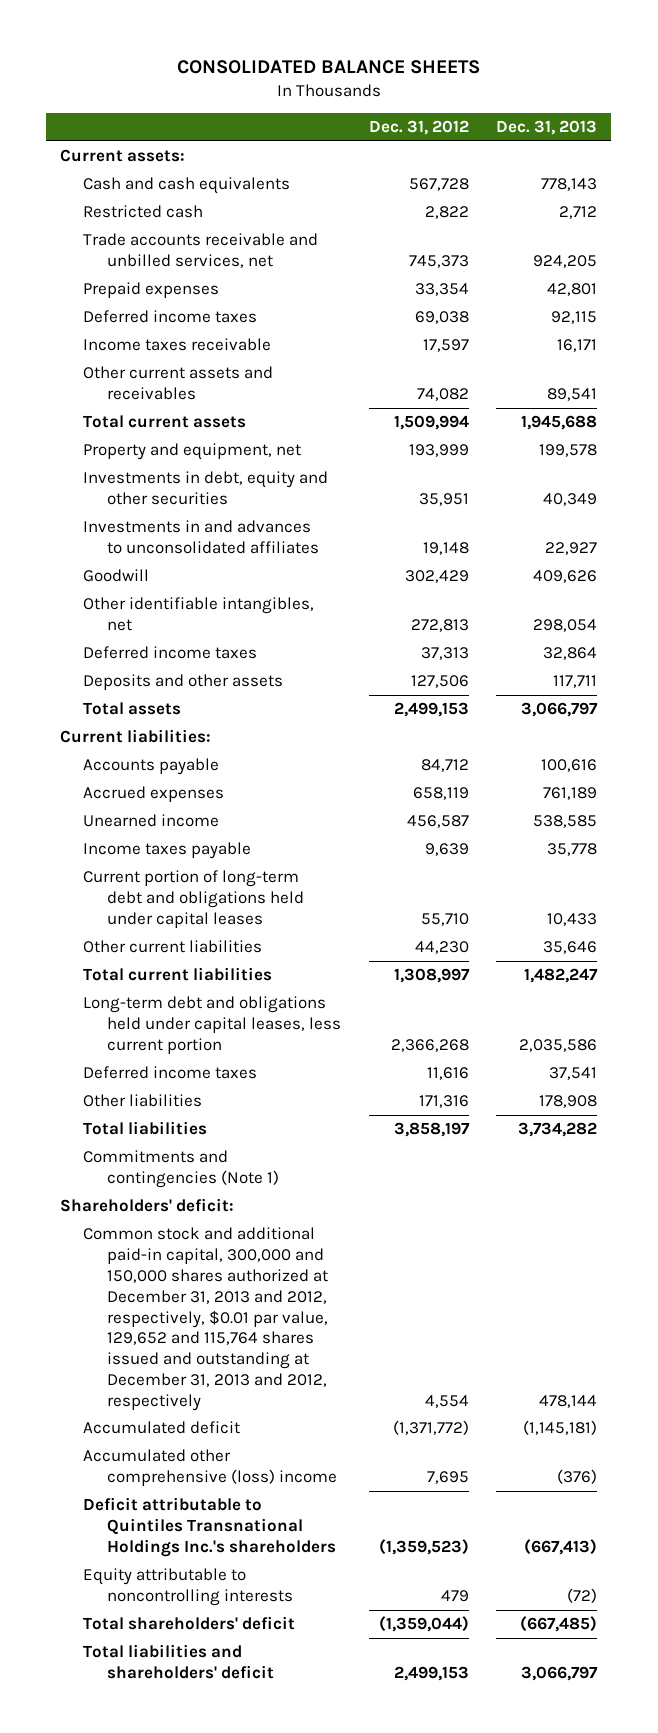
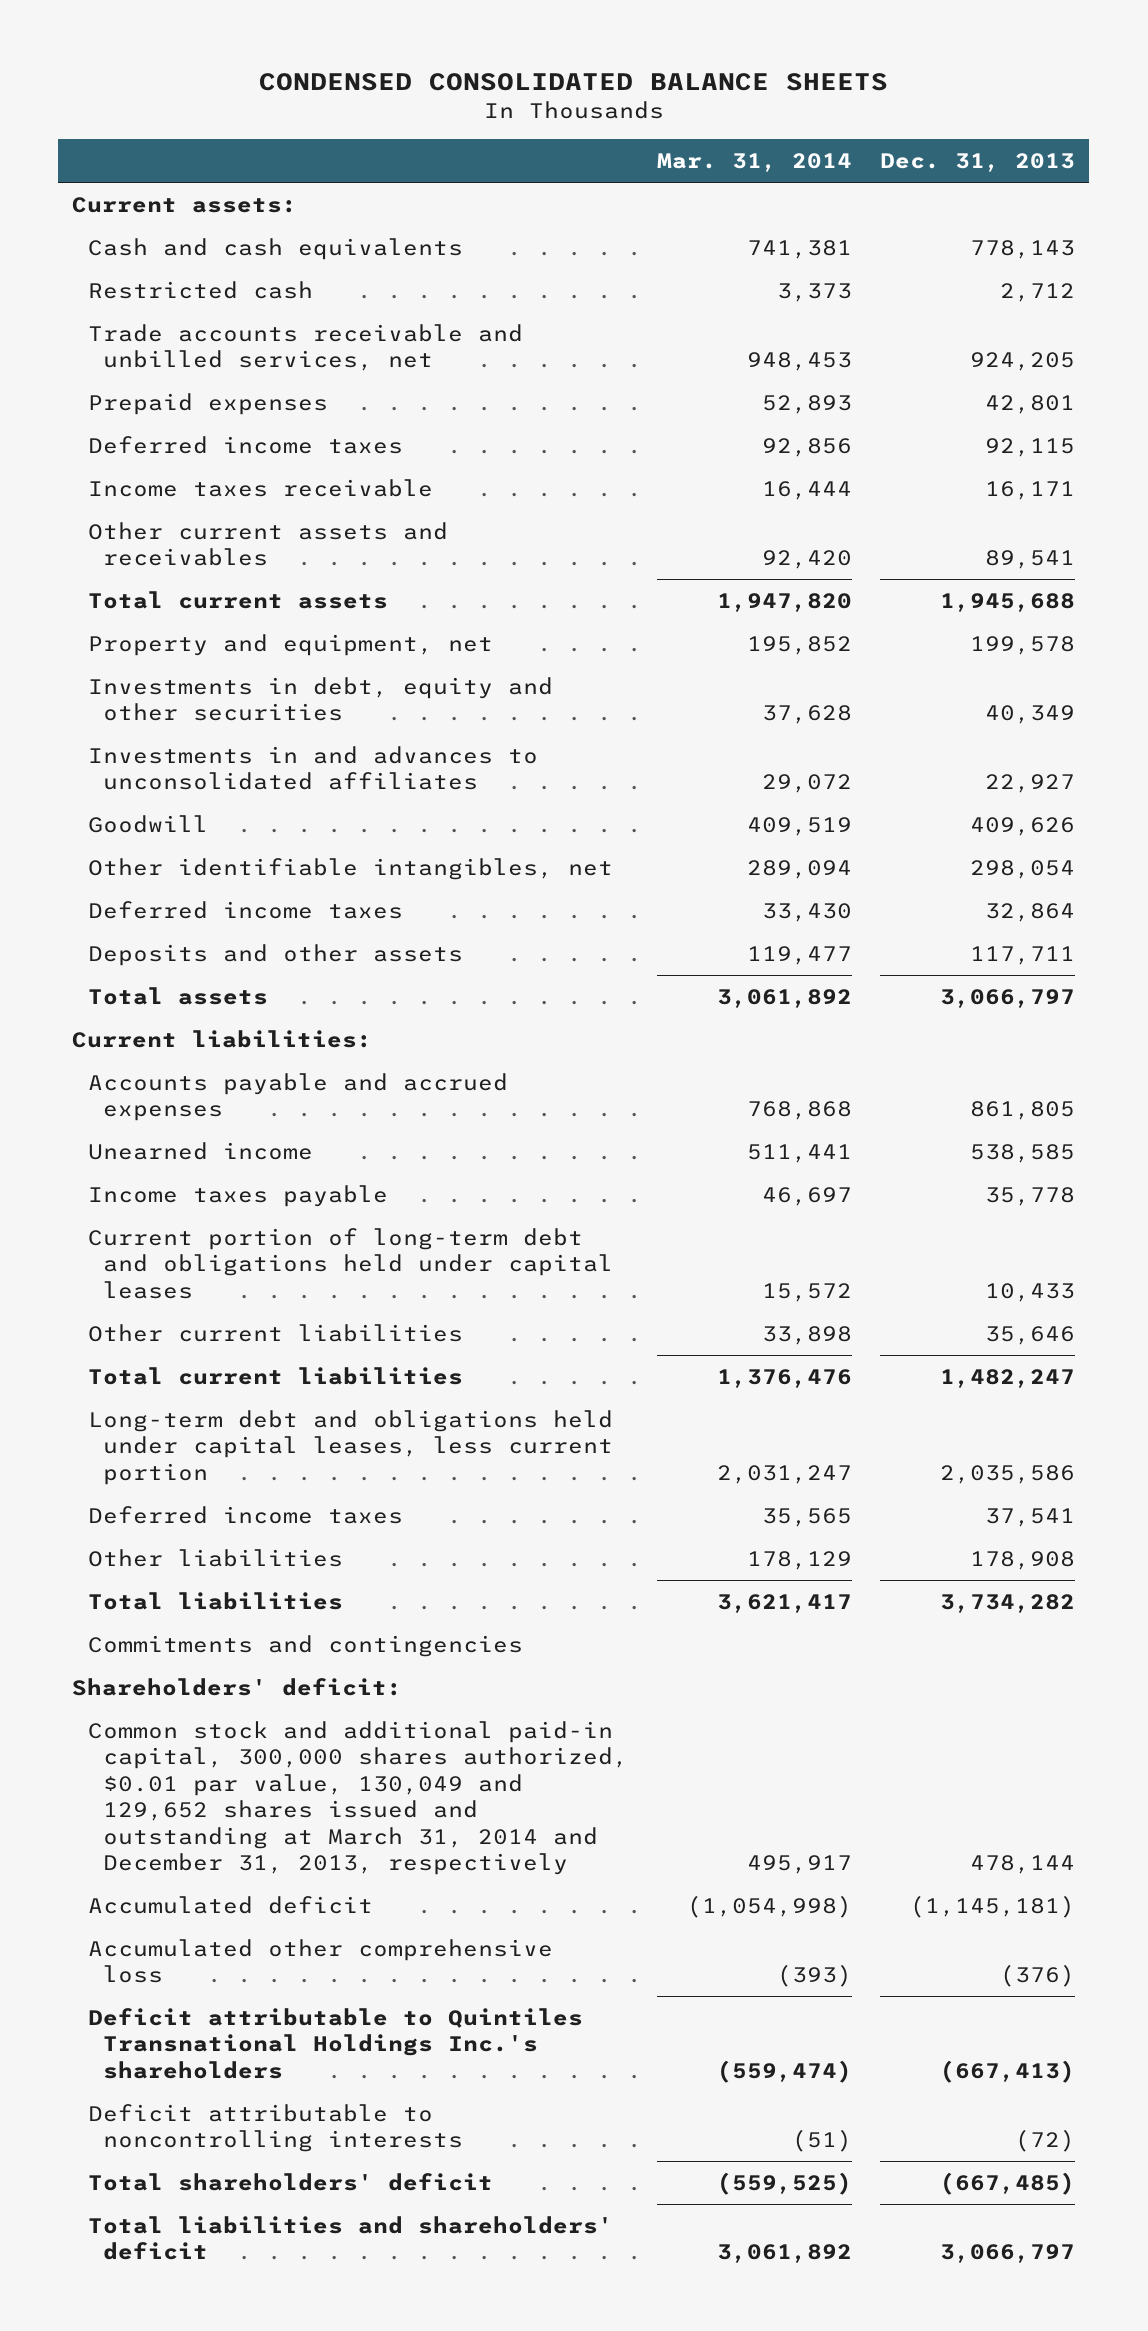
[176,59,480,74] CONSOLIDATED BALANCE SHEETS -> [258,73,888,92] CONDENSED CONSOLIDATED BALANCE SHEETS
[368,119,469,135] Dec. 31, 2012 -> none
none -> [656,152,852,172] Mar. 31, 2014
[83,758,220,776] Accounts payable -> none
[83,786,225,803] Accrued expenses -> none
none -> [87,1072,508,1122] Accounts payable and accrued expenses
[83,1150,279,1189] Commitments and contingencies (Note 1) -> [87,1634,523,1657] Commitments and contingencies
[83,1227,328,1411] Common stock and additional paid-in capital, 300,000 and 150,000 shares authorized at December 31, 2013 and 2012, respectively, $0.01 par value, 129,652 and 115,764 shares issued and outstanding at December 31, 2013 and 2012, respectively -> [87,1720,629,1876] Common stock and additional paid-in capital, 300,000 shares authorized, $0.01 par value, 130,049 and 129,652 shares issued and outstanding at March 31, 2014 and December 31, 2013, respectively
[83,1449,337,1487] Accumulated other comprehensive (loss) income -> [87,1938,553,1984] Accumulated other comprehensive loss
[83,1568,293,1607] Equity attributable to noncontrolling interests -> [87,2103,464,2153] Deficit attributable to noncontrolling interests

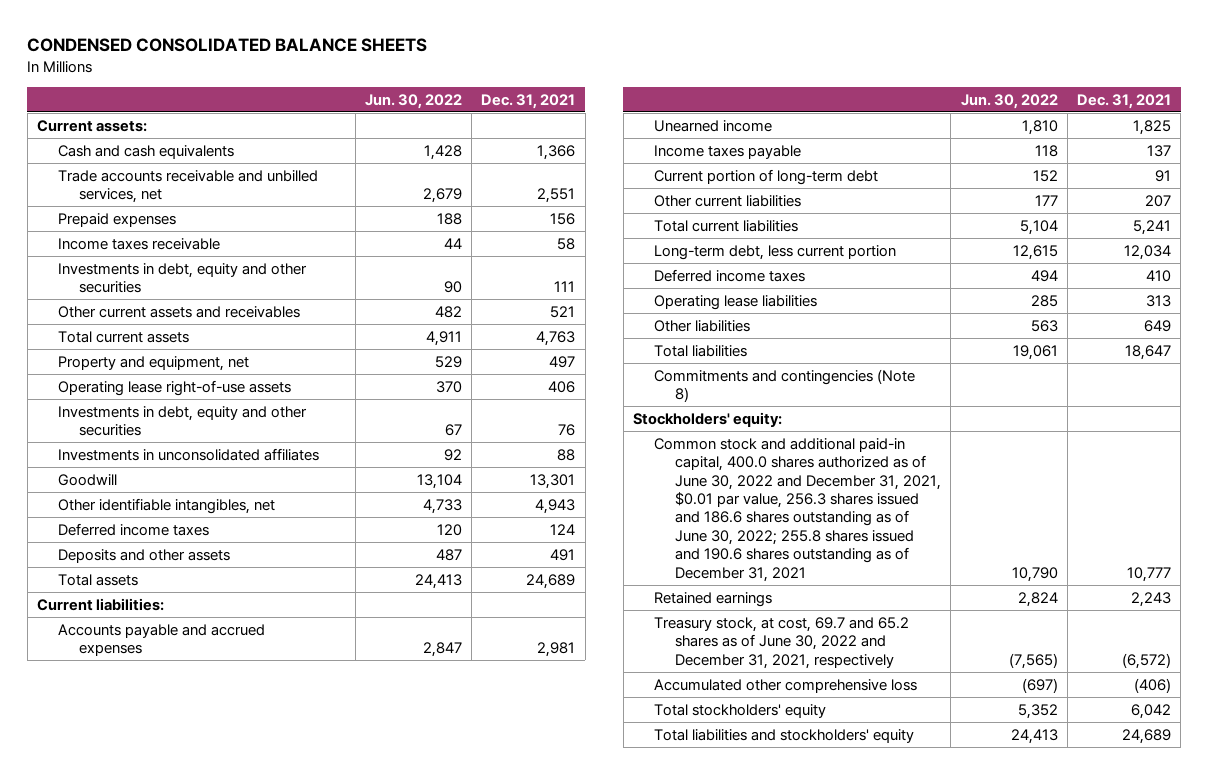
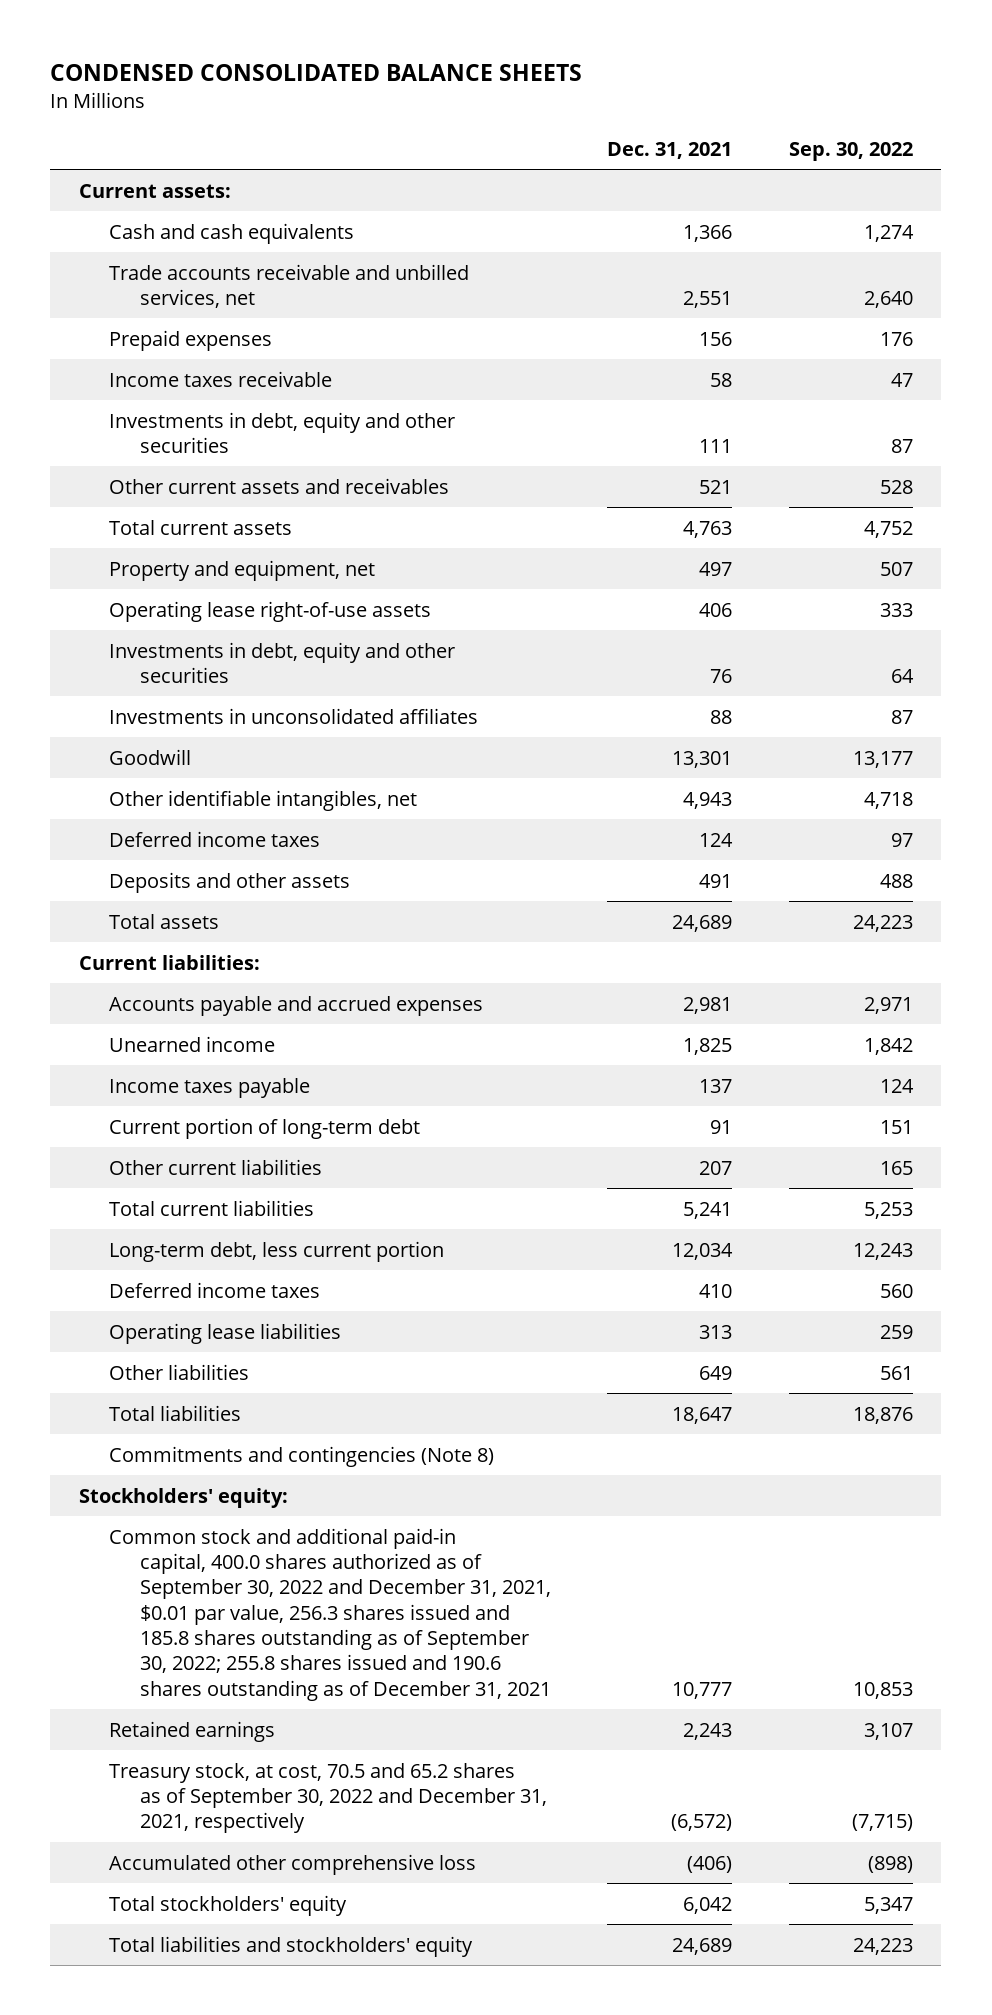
[364,93,462,109] Jun. 30, 2022 -> none
none -> [789,141,914,161] Sep. 30, 2022
[654,437,942,582] Common stock and additional paid-in capital, 400.0 shares authorized as of June 30, 2022 and December 31, 2021, $0.01 par value, 256.3 shares issued and 186.6 shares outstanding as of June 30, 2022; 255.8 shares issued and 190.6 shares outstanding as of December 31, 2021 -> [109,1527,551,1701] Common stock and additional paid-in capital, 400.0 shares authorized as of September 30, 2022 and December 31, 2021, $0.01 par value, 256.3 shares issued and 185.8 shares outstanding as of September 30, 2022; 255.8 shares issued and 190.6 shares outstanding as of December 31, 2021
[654,616,910,669] Treasury stock, at cost, 69.7 and 65.2 shares as of June 30, 2022 and December 31, 2021, respectively -> [109,1762,547,1834] Treasury stock, at cost, 70.5 and 65.2 shares as of September 30, 2022 and December 31, 2021, respectively

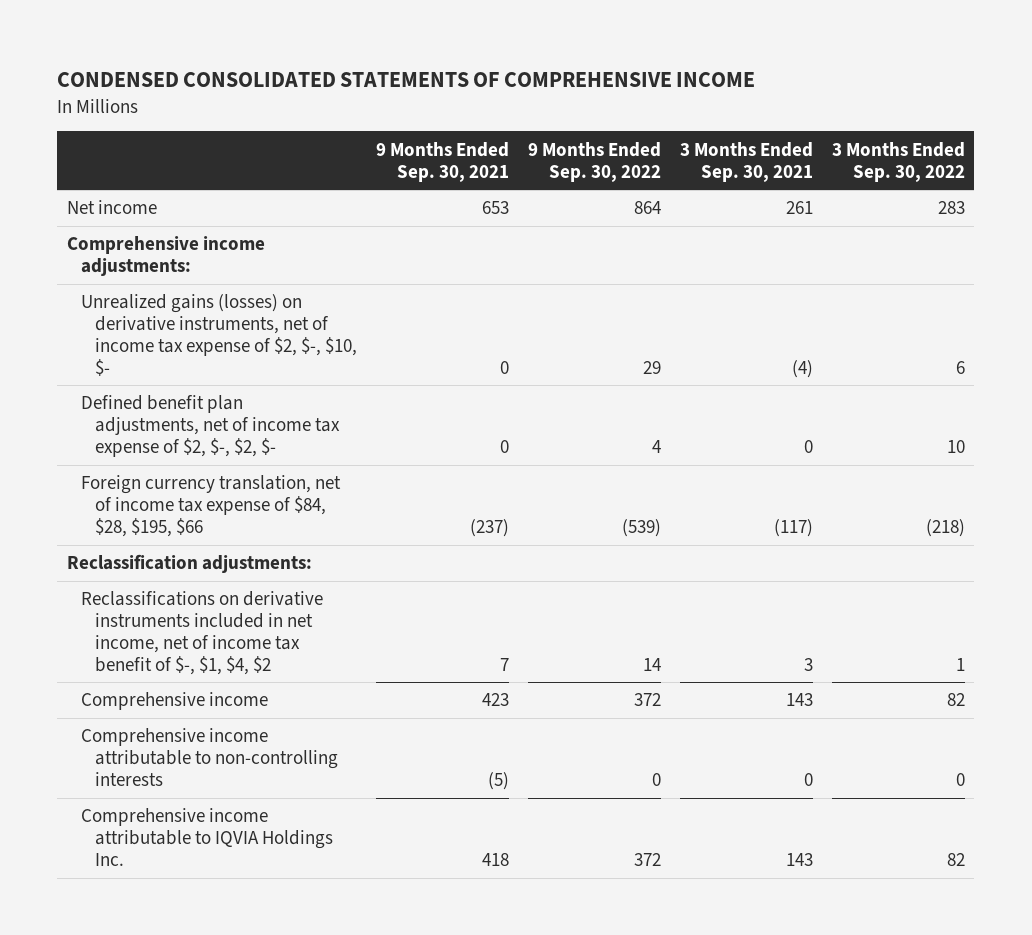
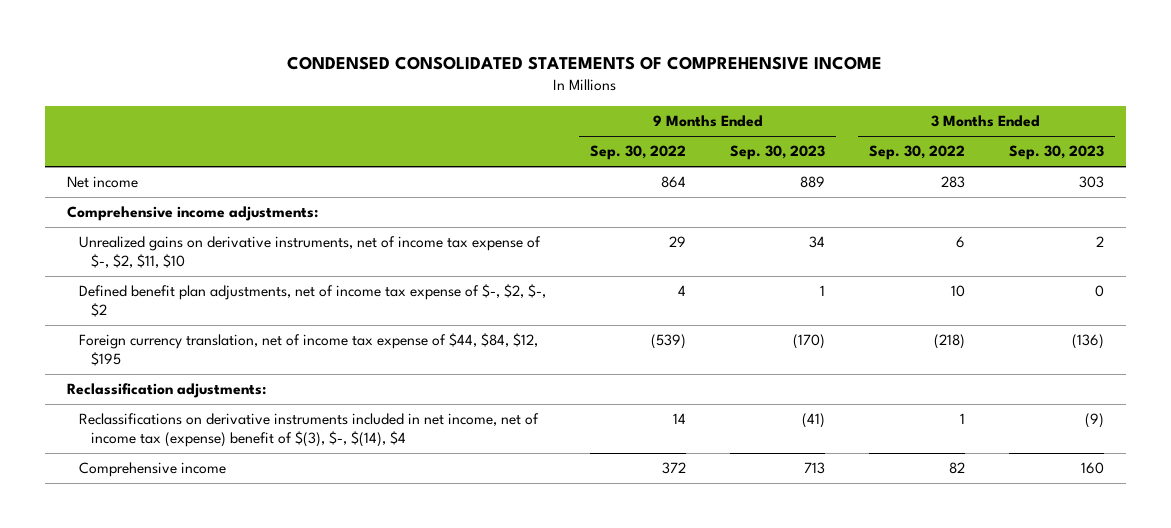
[375,141,509,182] 9 Months Ended Sep. 30, 2021 -> none
[679,141,813,182] 3 Months Ended Sep. 30, 2021 -> none
none -> [729,145,825,161] Sep. 30, 2023
none -> [1008,145,1104,161] Sep. 30, 2023
[80,294,357,376] Unrealized gains (losses) on derivative instruments, net of income tax expense of $2, $-, $10, $- -> [79,236,542,268] Unrealized gains on derivative instruments, net of income tax expense of $-, $2, $11, $10
[80,395,340,457] Defined benefit plan adjustments, net of income tax expense of $2, $-, $2, $- -> [79,284,547,317] Defined benefit plan adjustments, net of income tax expense of $-, $2, $-, $2
[80,475,341,537] Foreign currency translation, net of income tax expense of $84, $28, $195, $66 -> [79,333,539,366] Foreign currency translation, net of income tax expense of $44, $84, $12, $195
[80,591,323,675] Reclassifications on derivative instruments included in net income, net of income tax benefit of $-, $1, $4, $2 -> [79,413,540,447] Reclassifications on derivative instruments included in net income, net of income tax (expense) benefit of $(3), $-, $(14), $4
[80,728,338,786] Comprehensive income attributable to non-controlling interests -> none
[80,808,333,866] Comprehensive income attributable to IQVIA Holdings Inc. -> none

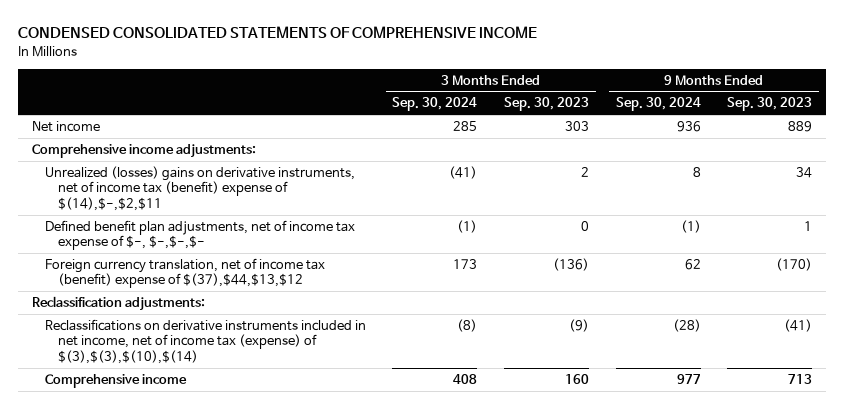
[590,145,687,161] Sep. 30, 2022 -> none
[868,145,965,161] Sep. 30, 2022 -> none
none -> [392,97,478,112] Sep. 30, 2024
none -> [615,97,701,112] Sep. 30, 2024
[79,236,542,268] Unrealized gains on derivative instruments, net of income tax expense of $-, $2, $11, $10 -> [44,166,355,211] Unrealized (losses) gains on derivative instruments, net of income tax (benefit) expense of $(14),$-,$2,$11
[79,284,547,317] Defined benefit plan adjustments, net of income tax expense of $-, $2, $-, $2 -> [44,220,355,251] Defined benefit plan adjustments, net of income tax expense of $-, $-,$-,$-
[79,333,539,366] Foreign currency translation, net of income tax expense of $44, $84, $12, $195 -> [44,258,325,289] Foreign currency translation, net of income tax (benefit) expense of $(37),$44,$13,$12
[79,413,540,447] Reclassifications on derivative instruments included in net income, net of income tax (expense) benefit of $(3), $-, $(14), $4 -> [44,319,366,364] Reclassifications on derivative instruments included in net income, net of income tax (expense) of $(3),$(3),$(10),$(14)

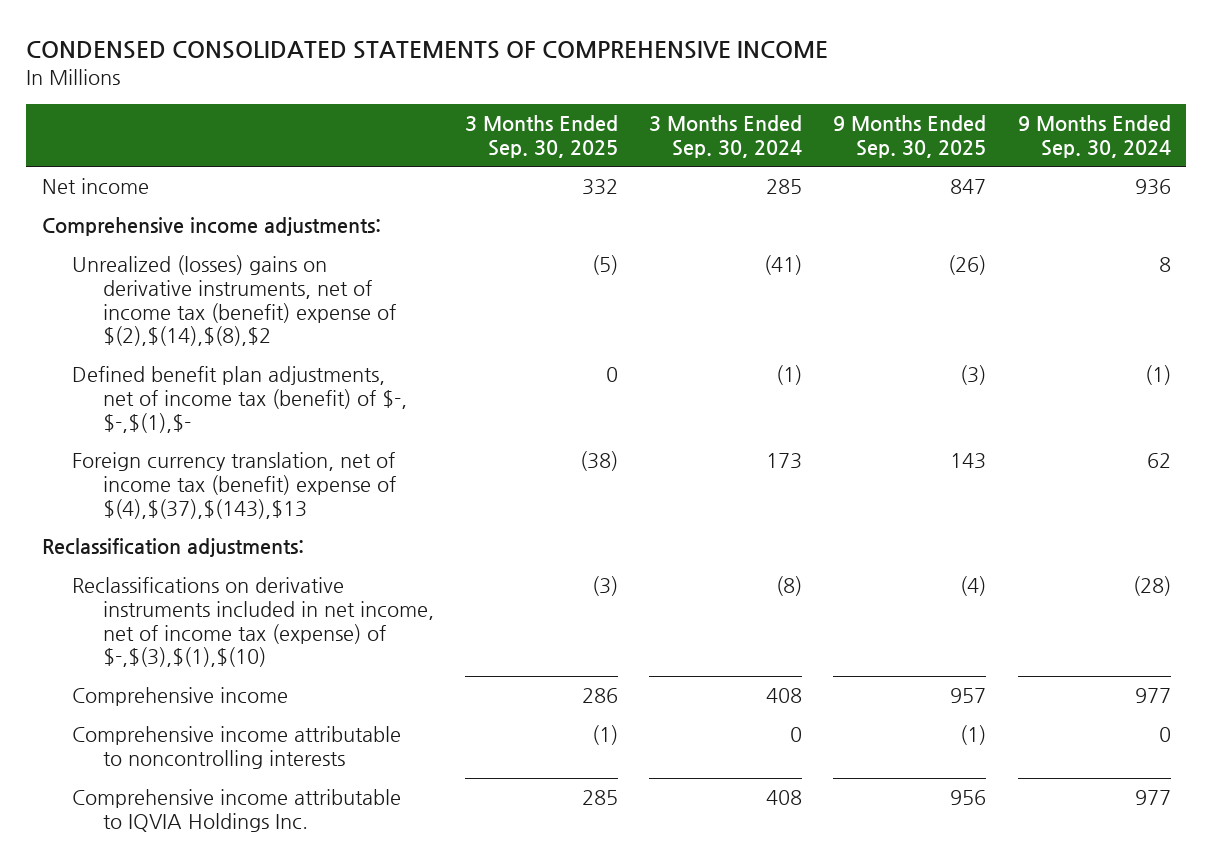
[503,97,589,112] Sep. 30, 2023 -> none
[727,97,813,112] Sep. 30, 2023 -> none
none -> [465,115,619,158] 3 Months Ended Sep. 30, 2025
none -> [833,115,987,158] 9 Months Ended Sep. 30, 2025
[44,166,355,211] Unrealized (losses) gains on derivative instruments, net of income tax (benefit) expense of $(14),$-,$2,$11 -> [72,255,396,347] Unrealized (losses) gains on derivative instruments, net of income tax (benefit) expense of $(2),$(14),$(8),$2
[44,220,355,251] Defined benefit plan adjustments, net of income tax expense of $-, $-,$-,$- -> [72,366,407,433] Defined benefit plan adjustments, net of income tax (benefit) of $-, $-,$(1),$-
[44,258,325,289] Foreign currency translation, net of income tax (benefit) expense of $(37),$44,$13,$12 -> [72,452,396,519] Foreign currency translation, net of income tax (benefit) expense of $(4),$(37),$(143),$13
[44,319,366,364] Reclassifications on derivative instruments included in net income, net of income tax (expense) of $(3),$(3),$(10),$(14) -> [72,577,434,668] Reclassifications on derivative instruments included in net income, net of income tax (expense) of $-,$(3),$(1),$(10)
none -> [72,726,402,769] Comprehensive income attributable to noncontrolling interests
none -> [72,789,402,832] Comprehensive income attributable to IQVIA Holdings Inc.

